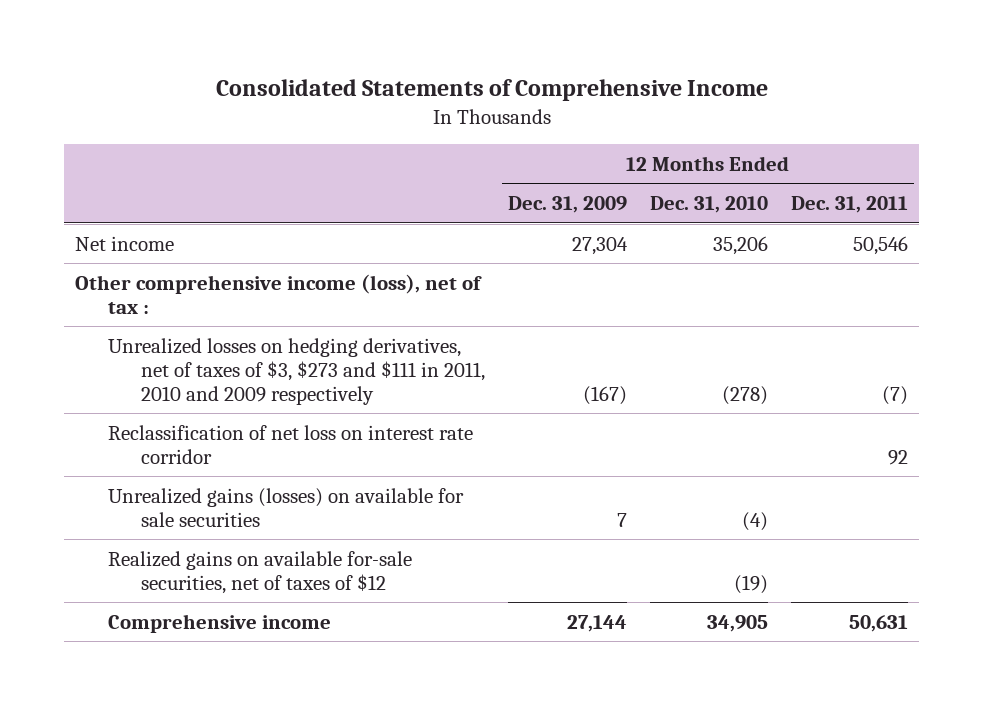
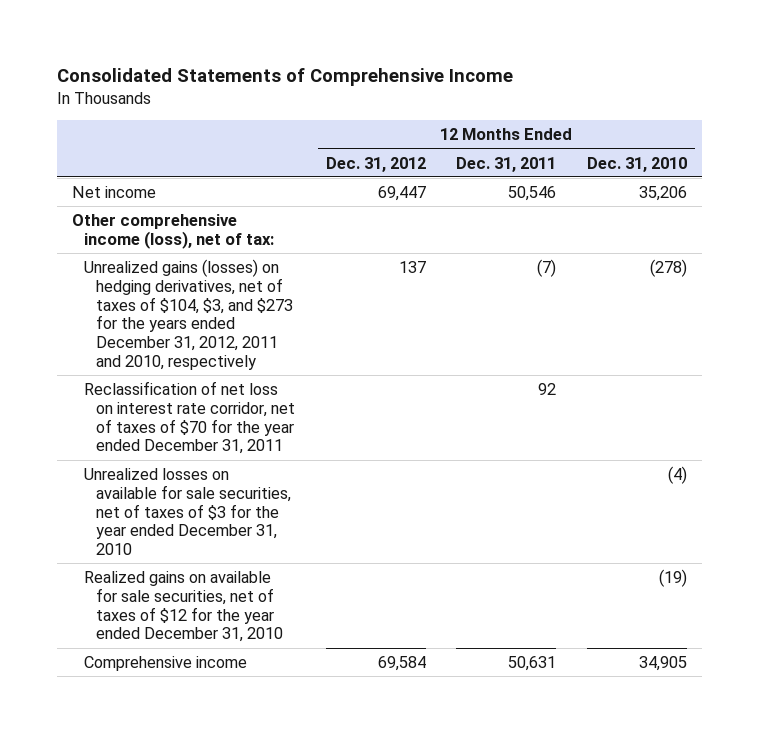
[508,196,628,214] Dec. 31, 2009 -> none
none -> [325,156,426,172] Dec. 31, 2012
[108,424,474,464] Reclassification of net loss on interest rate corridor -> none
[75,273,483,314] Other comprehensive income (loss), net of tax : -> [72,213,275,249] Other comprehensive income (loss), net of tax:
[108,337,486,405] Unrealized losses on hedging derivatives, net of taxes of $3, $273 and $111 in 2011, 2010 and 2009 respectively -> [84,258,294,370] Unrealized gains (losses) on hedging derivatives, net of taxes of $104, $3, and $273 for the years ended December 31, 2012, 2011 and 2010, respectively
none -> [84,380,296,455] Reclassification of net loss on interest rate corridor, net of taxes of $70 for the year ended December 31, 2011
[108,487,465,527] Unrealized gains (losses) on available for sale securities -> [84,467,292,556] Unrealized losses on available for sale securities, net of taxes of $3 for the year ended December 31, 2010
[108,550,413,594] Realized gains on available for-sale securities, net of taxes of $12 -> [84,570,284,643] Realized gains on available for sale securities, net of taxes of $12 for the year ended December 31, 2010

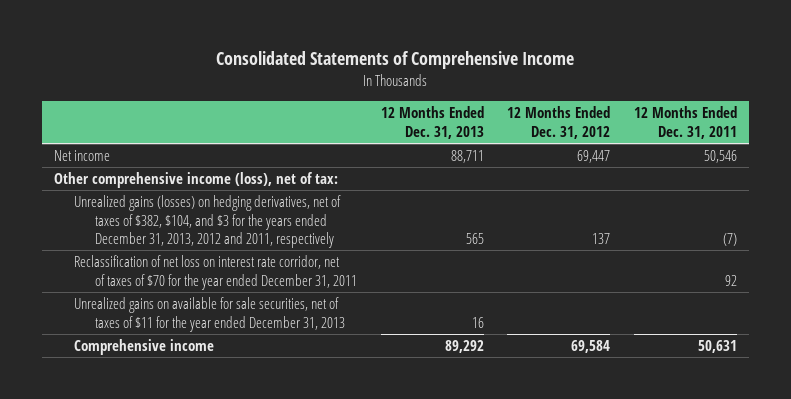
[587,156,688,172] Dec. 31, 2010 -> none
none -> [380,106,484,139] 12 Months Ended Dec. 31, 2013
[84,258,294,370] Unrealized gains (losses) on hedging derivatives, net of taxes of $104, $3, and $273 for the years ended December 31, 2012, 2011 and 2010, respectively -> [74,195,342,249] Unrealized gains (losses) on hedging derivatives, net of taxes of $382, $104, and $3 for the years ended December 31, 2013, 2012 and 2011, respectively
[84,570,284,643] Realized gains on available for sale securities, net of taxes of $12 for the year ended December 31, 2010 -> none
[84,467,292,556] Unrealized losses on available for sale securities, net of taxes of $3 for the year ended December 31, 2010 -> [74,297,346,332] Unrealized gains on available for sale securities, net of taxes of $11 for the year ended December 31, 2013

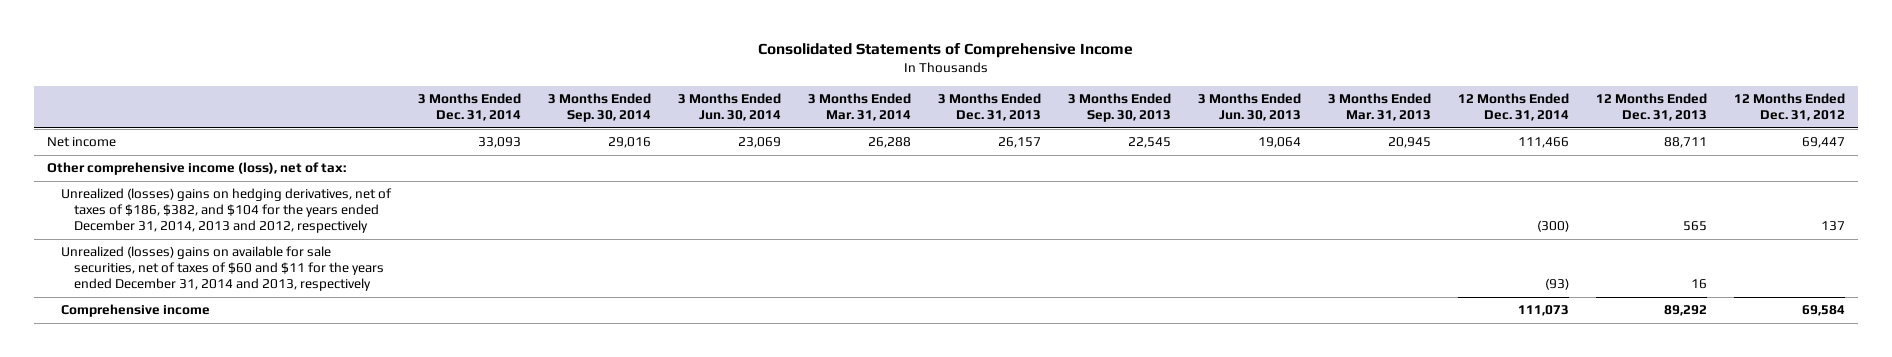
[633,106,737,139] 12 Months Ended Dec. 31, 2011 -> none
none -> [417,92,521,121] 3 Months Ended Dec. 31, 2014
none -> [547,92,651,122] 3 Months Ended Sep. 30, 2014
none -> [677,92,781,121] 3 Months Ended Jun. 30, 2014
none -> [807,92,911,121] 3 Months Ended Mar. 31, 2014
none -> [937,92,1041,121] 3 Months Ended Dec. 31, 2013
none -> [1067,92,1171,122] 3 Months Ended Sep. 30, 2013
none -> [1197,92,1301,121] 3 Months Ended Jun. 30, 2013
none -> [1327,92,1431,121] 3 Months Ended Mar. 31, 2013
none -> [1457,92,1569,121] 12 Months Ended Dec. 31, 2014
[74,255,358,290] Reclassification of net loss on interest rate corridor, net of taxes of $70 for the year ended December 31, 2011 -> none
[74,195,342,249] Unrealized gains (losses) on hedging derivatives, net of taxes of $382, $104, and $3 for the years ended December 31, 2013, 2012 and 2011, respectively -> [60,188,392,234] Unrealized (losses) gains on hedging derivatives, net of taxes of $186, $382, and $104 for the years ended December 31, 2014, 2013 and 2012, respectively
[74,297,346,332] Unrealized gains on available for sale securities, net of taxes of $11 for the year ended December 31, 2013 -> [60,246,384,292] Unrealized (losses) gains on available for sale securities, net of taxes of $60 and $11 for the years ended December 31, 2014 and 2013, respectively

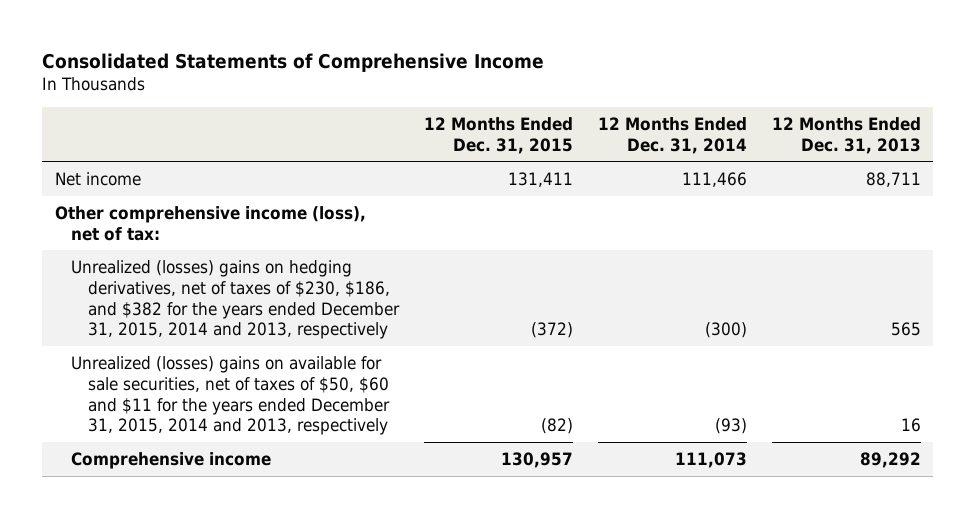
[417,92,521,121] 3 Months Ended Dec. 31, 2014 -> none
[547,92,651,122] 3 Months Ended Sep. 30, 2014 -> none
[677,92,781,121] 3 Months Ended Jun. 30, 2014 -> none
[807,92,911,121] 3 Months Ended Mar. 31, 2014 -> none
[937,92,1041,121] 3 Months Ended Dec. 31, 2013 -> none
[1067,92,1171,122] 3 Months Ended Sep. 30, 2013 -> none
[1197,92,1301,121] 3 Months Ended Jun. 30, 2013 -> none
[1327,92,1431,121] 3 Months Ended Mar. 31, 2013 -> none
[1733,92,1845,121] 12 Months Ended Dec. 31, 2012 -> none
none -> [423,116,573,154] 12 Months Ended Dec. 31, 2015
[60,188,392,234] Unrealized (losses) gains on hedging derivatives, net of taxes of $186, $382, and $104 for the years ended December 31, 2014, 2013 and 2012, respectively -> [71,259,400,340] Unrealized (losses) gains on hedging derivatives, net of taxes of $230, $186, and $382 for the years ended December 31, 2015, 2014 and 2013, respectively
[60,246,384,292] Unrealized (losses) gains on available for sale securities, net of taxes of $60 and $11 for the years ended December 31, 2014 and 2013, respectively -> [71,355,390,436] Unrealized (losses) gains on available for sale securities, net of taxes of $50, $60 and $11 for the years ended December 31, 2015, 2014 and 2013, respectively

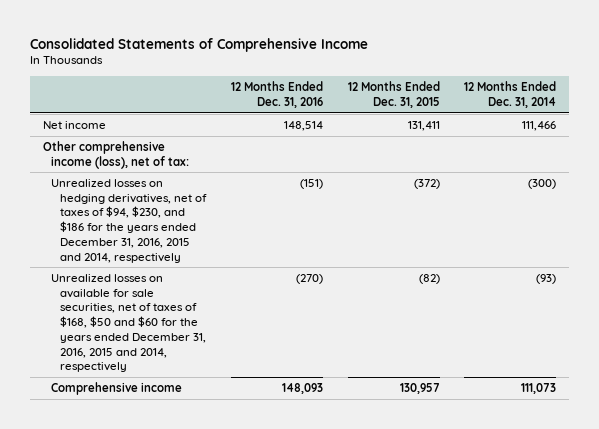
[771,116,921,154] 12 Months Ended Dec. 31, 2013 -> none
none -> [230,81,323,108] 12 Months Ended Dec. 31, 2016
[71,259,400,340] Unrealized (losses) gains on hedging derivatives, net of taxes of $230, $186, and $382 for the years ended December 31, 2015, 2014 and 2013, respectively -> [51,179,208,263] Unrealized losses on hedging derivatives, net of taxes of $94, $230, and $186 for the years ended December 31, 2016, 2015 and 2014, respectively
[71,355,390,436] Unrealized (losses) gains on available for sale securities, net of taxes of $50, $60 and $11 for the years ended December 31, 2015, 2014 and 2013, respectively -> [51,274,207,373] Unrealized losses on available for sale securities, net of taxes of $168, $50 and $60 for the years ended December 31, 2016, 2015 and 2014, respectively

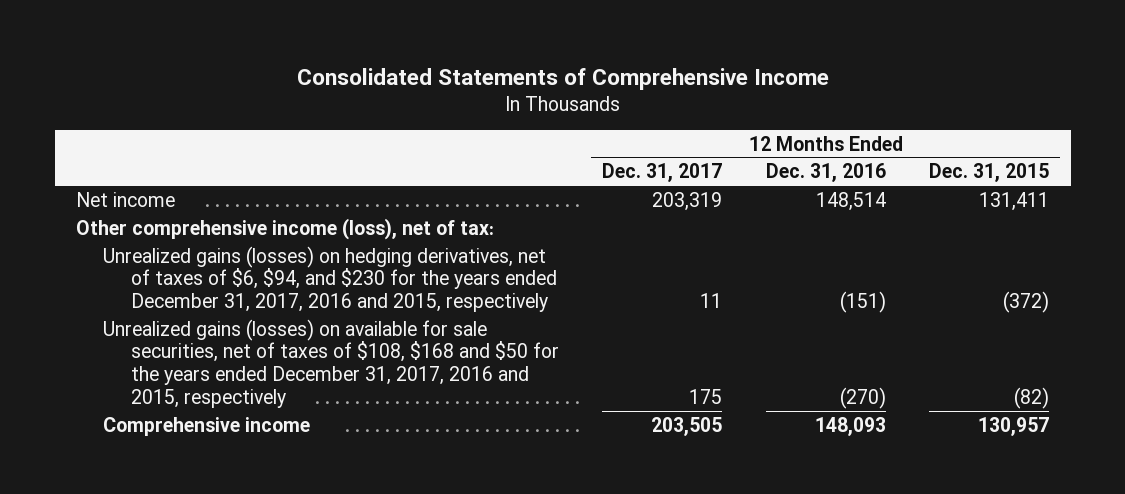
[464,81,557,108] 12 Months Ended Dec. 31, 2014 -> none
none -> [602,163,723,183] Dec. 31, 2017
[51,179,208,263] Unrealized losses on hedging derivatives, net of taxes of $94, $230, and $186 for the years ended December 31, 2016, 2015 and 2014, respectively -> [103,245,557,313] Unrealized gains (losses) on hedging derivatives, net of taxes of $6, $94, and $230 for the years ended December 31, 2017, 2016 and 2015, respectively
[51,274,207,373] Unrealized losses on available for sale securities, net of taxes of $168, $50 and $60 for the years ended December 31, 2016, 2015 and 2014, respectively -> [103,318,559,408] Unrealized gains (losses) on available for sale securities, net of taxes of $108, $168 and $50 for the years ended December 31, 2017, 2016 and 2015, respectively

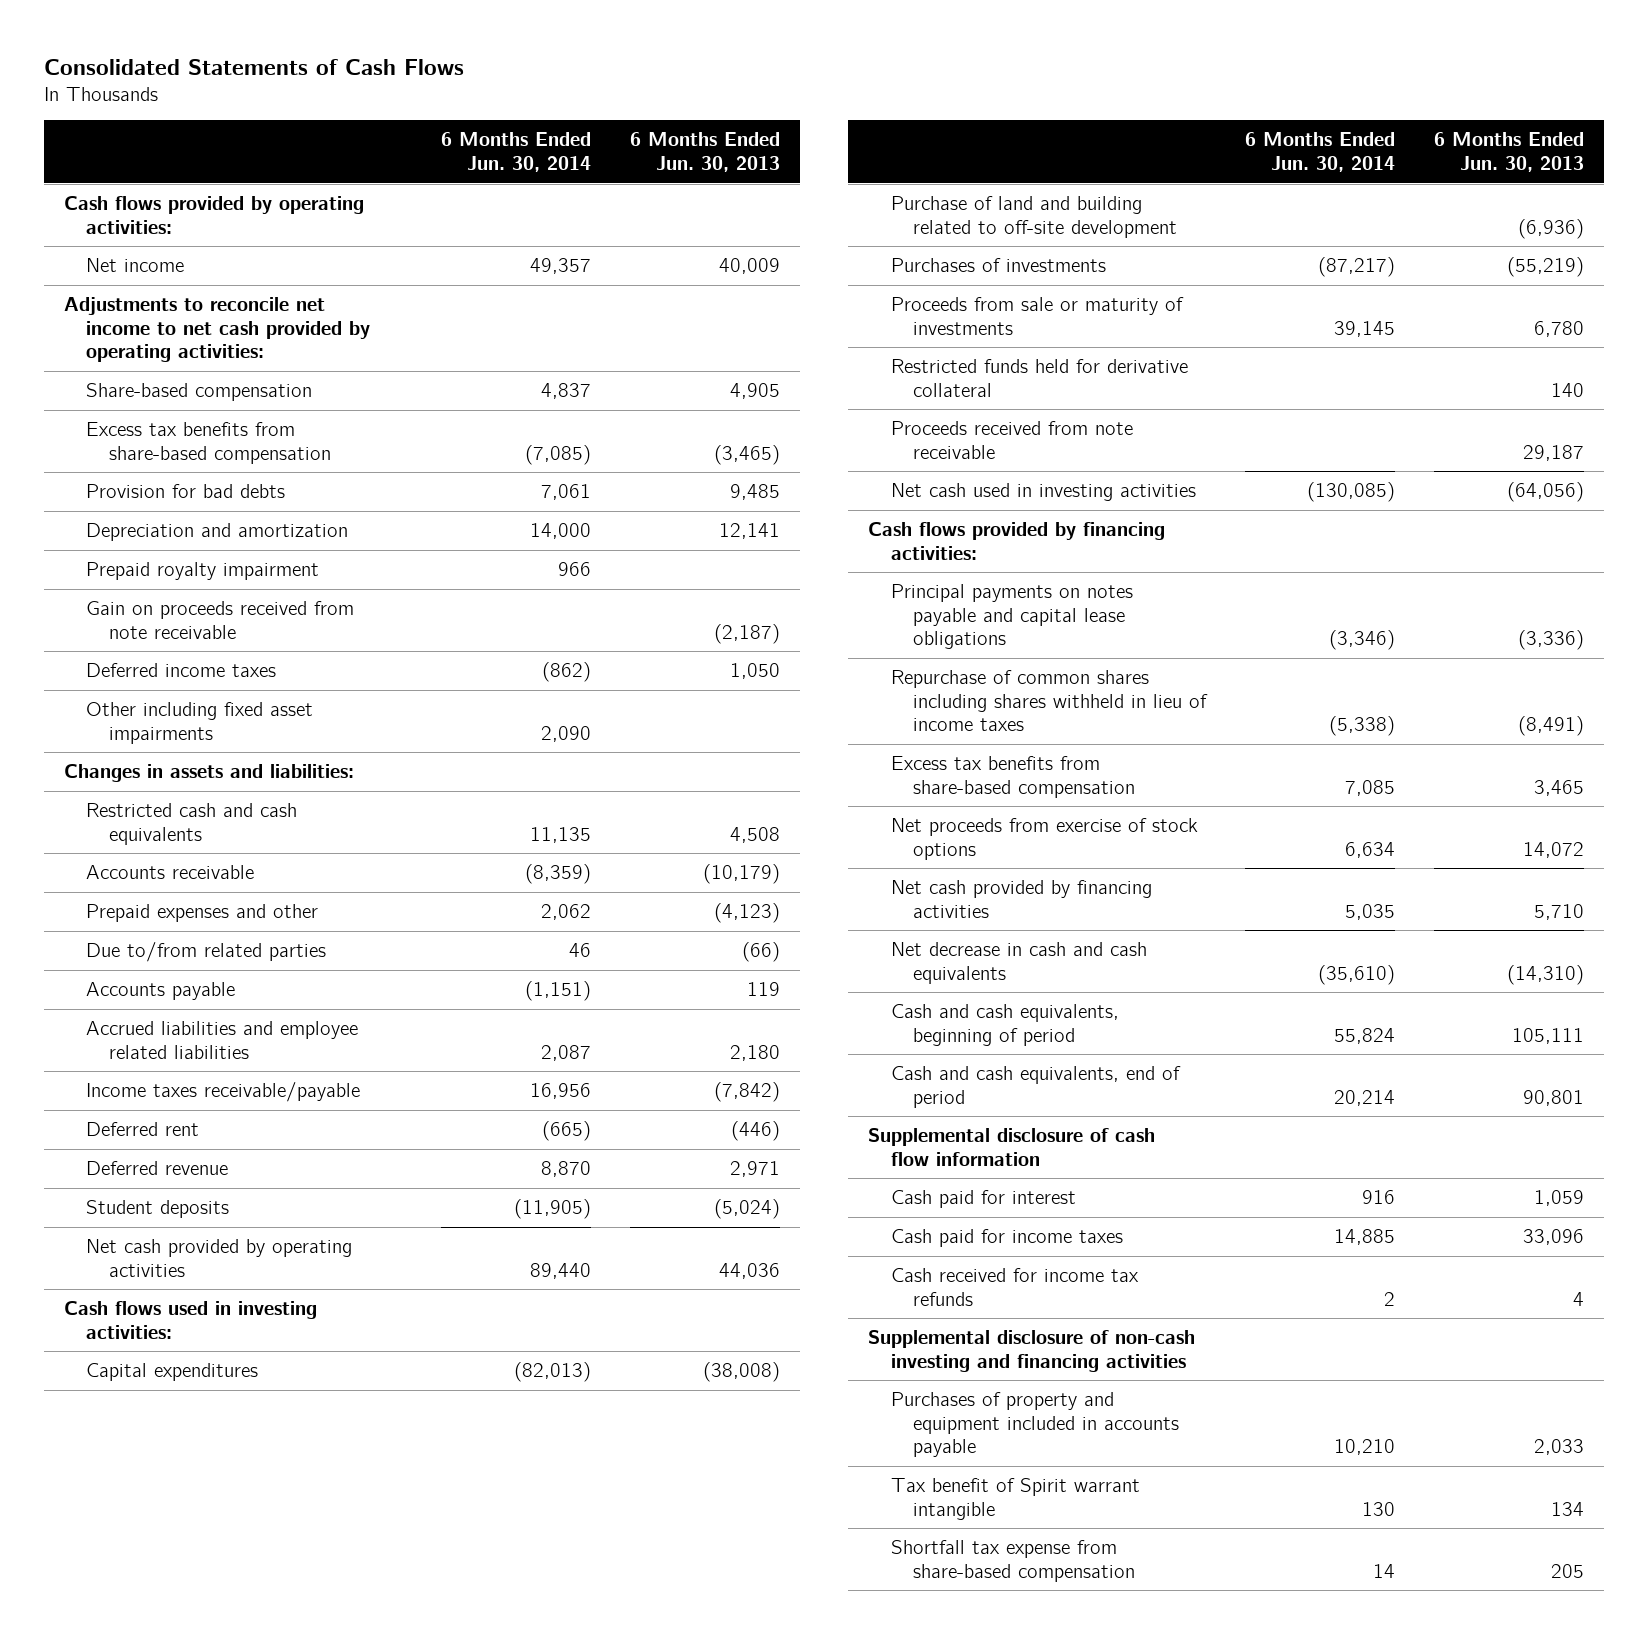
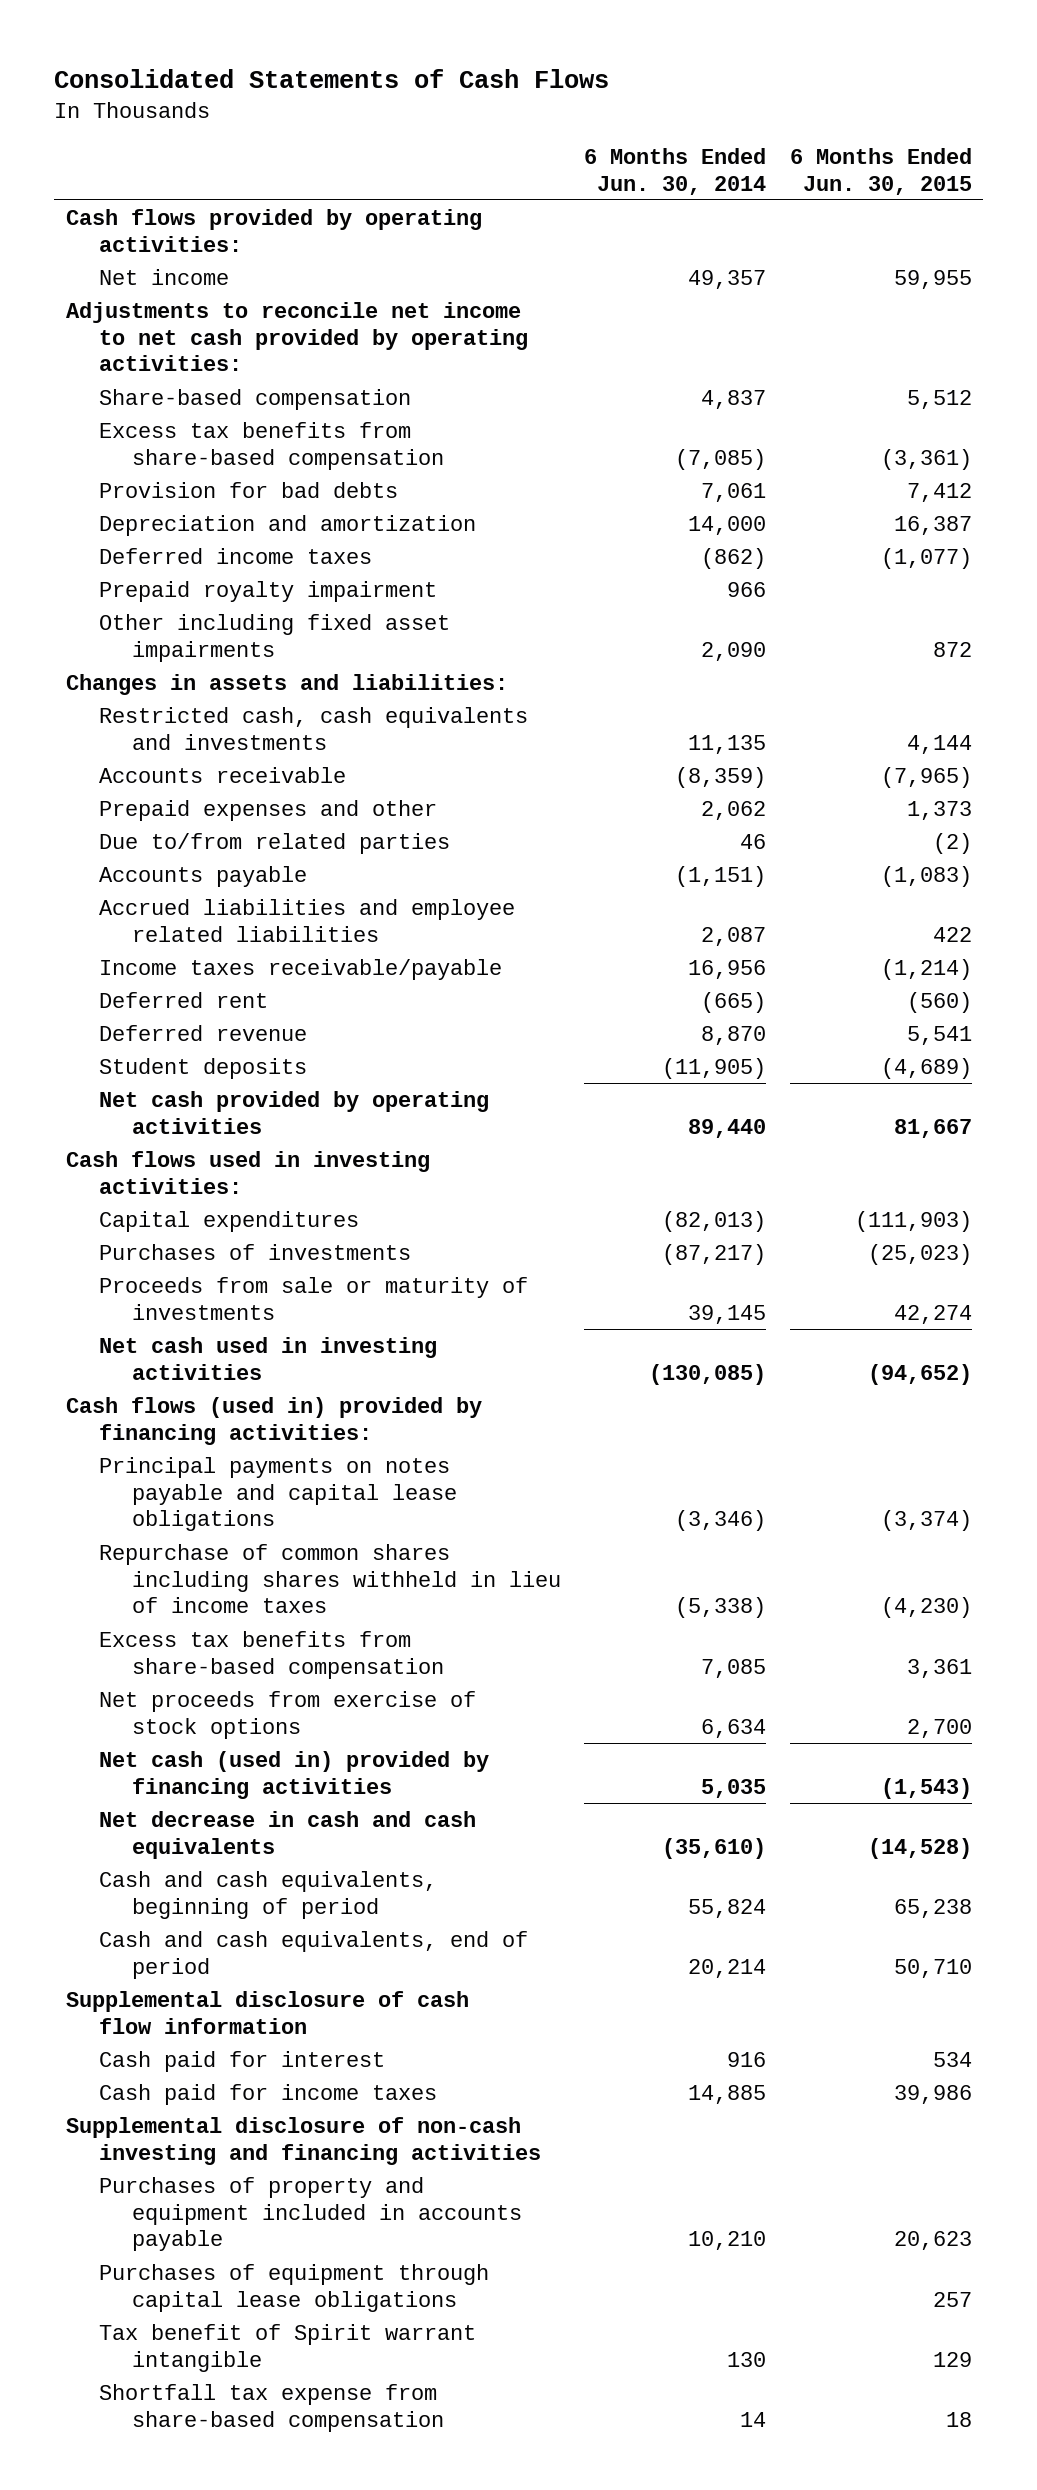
[630,132,781,172] 6 Months Ended Jun. 30, 2013 -> none
none -> [789,147,972,195] 6 Months Ended Jun. 30, 2015
[86,601,355,639] Gain on proceeds received from note receivable -> none
[86,562,320,581] Prepaid royalty impairment -> [98,580,437,602] Prepaid royalty impairment
[86,803,298,845] Restricted cash and cash equivalents -> [98,706,528,750] Restricted cash, cash equivalents and investments
[890,196,1178,238] Purchase of land and building related to off-site development -> none
[890,359,1188,397] Restricted funds held for derivative collateral -> none
[890,421,1133,459] Proceeds received from note receivable -> none
[867,522,1165,560] Cash flows provided by financing activities: -> [65,1396,482,1445] Cash flows (used in) provided by financing activities:
[890,880,1152,918] Net cash provided by financing activities -> [98,1750,489,1799] Net cash (used in) provided by financing activities
[890,1268,1139,1306] Cash received for income tax refunds -> none
none -> [98,2263,489,2312] Purchases of equipment through capital lease obligations

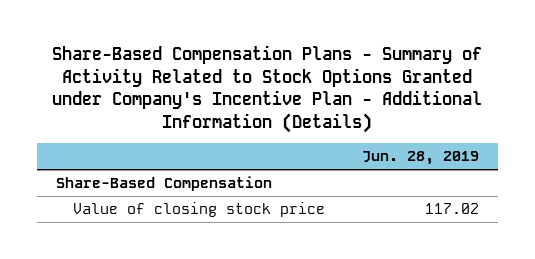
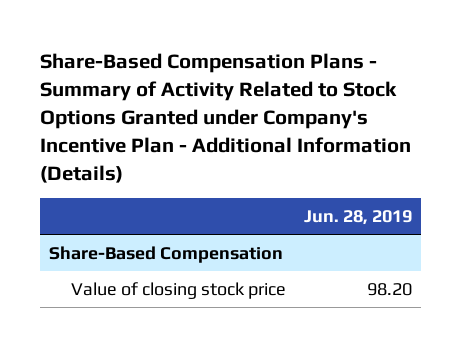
[425,203,480,215] 117.02 -> [367,282,413,296] 98.20

